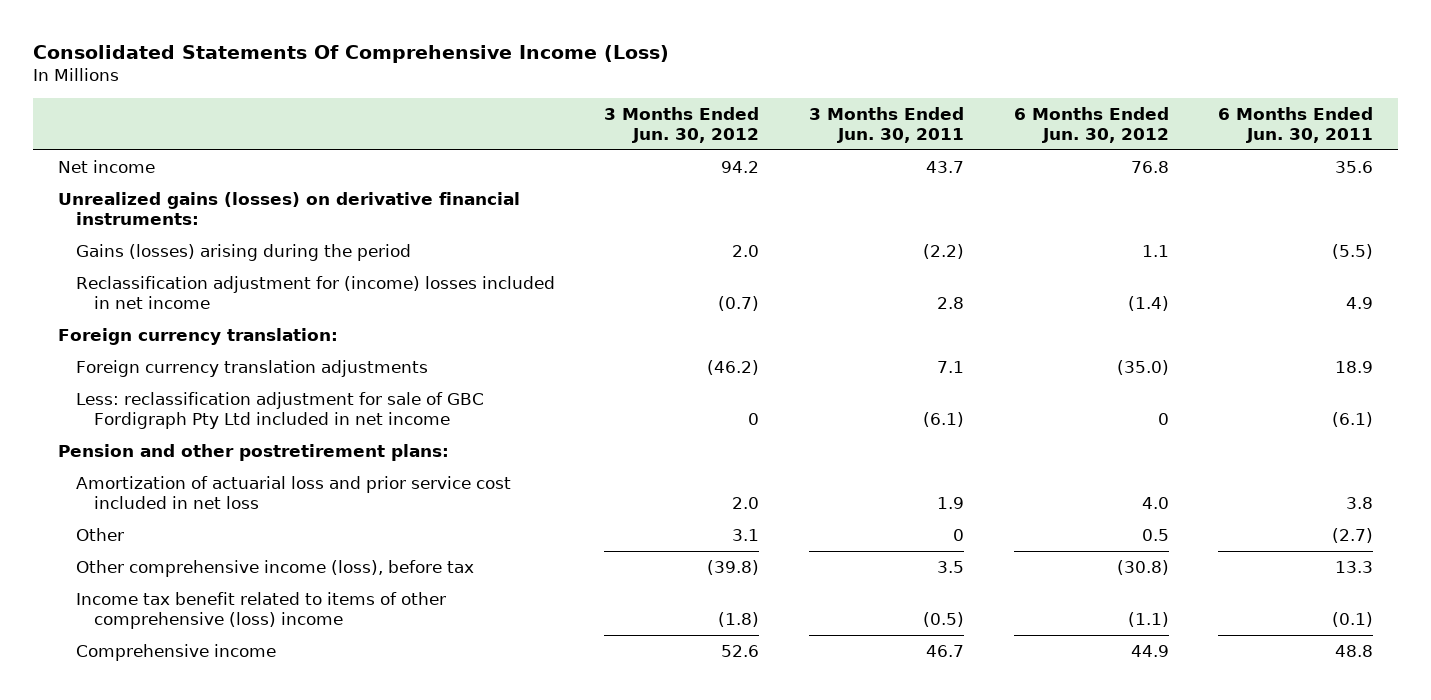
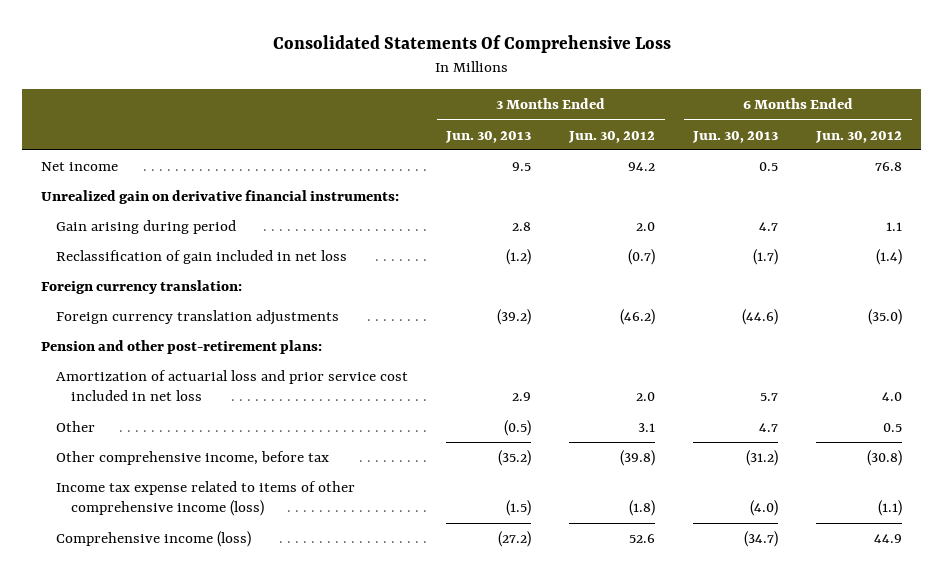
[32,44,669,63] Consolidated Statements Of Comprehensive Income (Loss) -> [272,34,671,53] Consolidated Statements Of Comprehensive Loss
[809,107,965,143] 3 Months Ended Jun. 30, 2011 -> none
[1218,107,1374,143] 6 Months Ended Jun. 30, 2011 -> none
none -> [445,130,532,143] Jun. 30, 2013
none -> [692,130,779,143] Jun. 30, 2013
[57,192,520,225] Unrealized gains (losses) on derivative financial instruments: -> [41,190,400,205] Unrealized gain on derivative financial instruments:
[75,244,411,262] Gains (losses) arising during the period -> [55,220,236,235] Gain arising during period
[75,276,555,309] Reclassification adjustment for (income) losses included in net income -> [55,250,347,265] Reclassification of gain included in net loss
[75,392,484,429] Less: reclassification adjustment for sale of GBC Fordigraph Pty Ltd included in net income -> none
[57,444,449,462] Pension and other postretirement plans: -> [41,340,323,355] Pension and other post-retirement plans:
[75,560,474,578] Other comprehensive income (loss), before tax -> [55,451,329,466] Other comprehensive income, before tax
[75,592,446,629] Income tax benefit related to items of other comprehensive (loss) income -> [55,481,355,517] Income tax expense related to items of other comprehensive income (loss)
[75,644,276,662] Comprehensive income -> [55,531,251,548] Comprehensive income (loss)

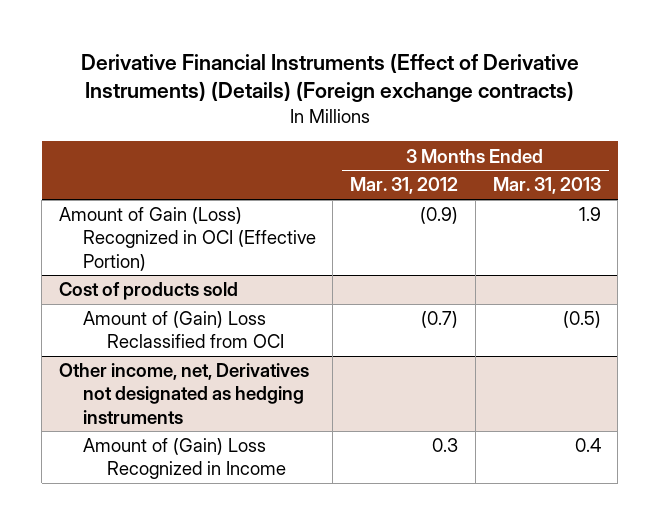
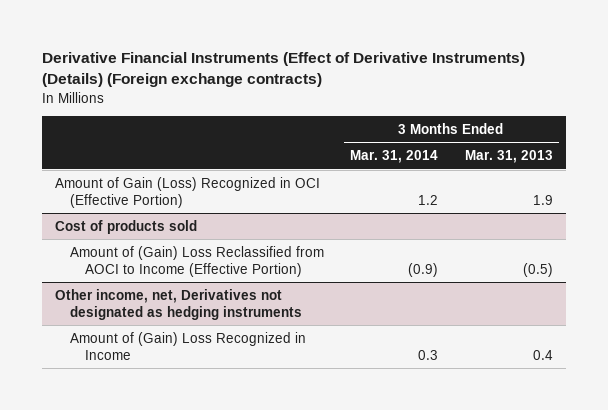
[350,177,459,195] Mar. 31, 2012 -> none
none -> [350,150,439,164] Mar. 31, 2014
[82,311,284,349] Amount of (Gain) Loss Reclassified from OCI -> [70,245,325,277] Amount of (Gain) Loss Reclassified from AOCI to Income (Effective Portion)

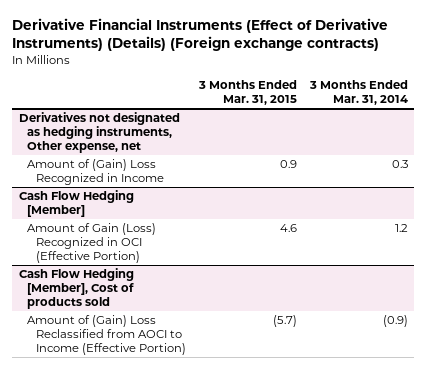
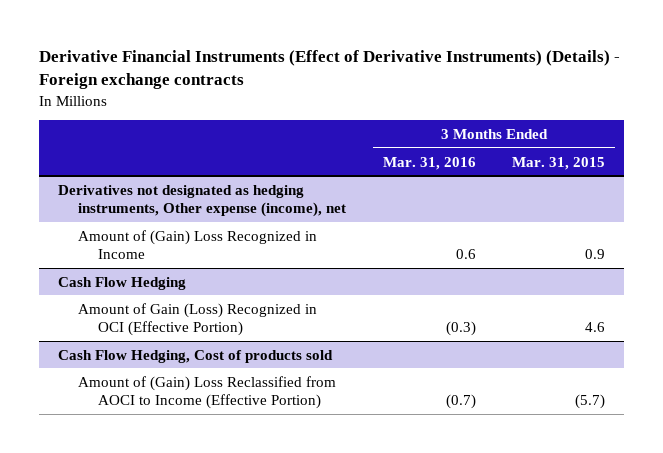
[12,18,389,52] Derivative Financial Instruments (Effect of Derivative Instruments) (Details) (Foreign exchange contracts) -> [39,50,621,90] Derivative Financial Instruments (Effect of Derivative Instruments) (Details) - Foreign exchange contracts
[308,79,408,106] 3 Months Ended Mar. 31, 2014 -> none
none -> [382,156,476,170] Mar. 31, 2016
[18,112,180,154] Derivatives not designated as hedging instruments, Other expense, net -> [57,184,346,217] Derivatives not designated as hedging instruments, Other expense (income), net
[18,190,134,218] Cash Flow Hedging [Member] -> [57,276,186,290] Cash Flow Hedging
[18,268,135,310] Cash Flow Hedging [Member], Cost of products sold -> [57,349,333,363] Cash Flow Hedging, Cost of products sold

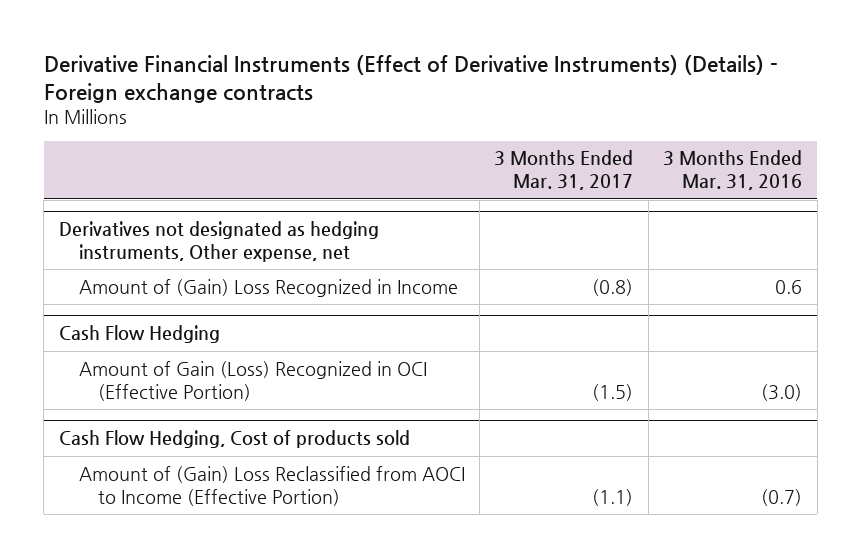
[512,156,606,170] Mar. 31, 2015 -> none
none -> [494,150,634,191] 3 Months Ended Mar. 31, 2017
[57,184,346,217] Derivatives not designated as hedging instruments, Other expense (income), net -> [58,221,379,262] Derivatives not designated as hedging instruments, Other expense, net
[445,320,476,336] (0.3) -> [761,383,803,401] (3.0)

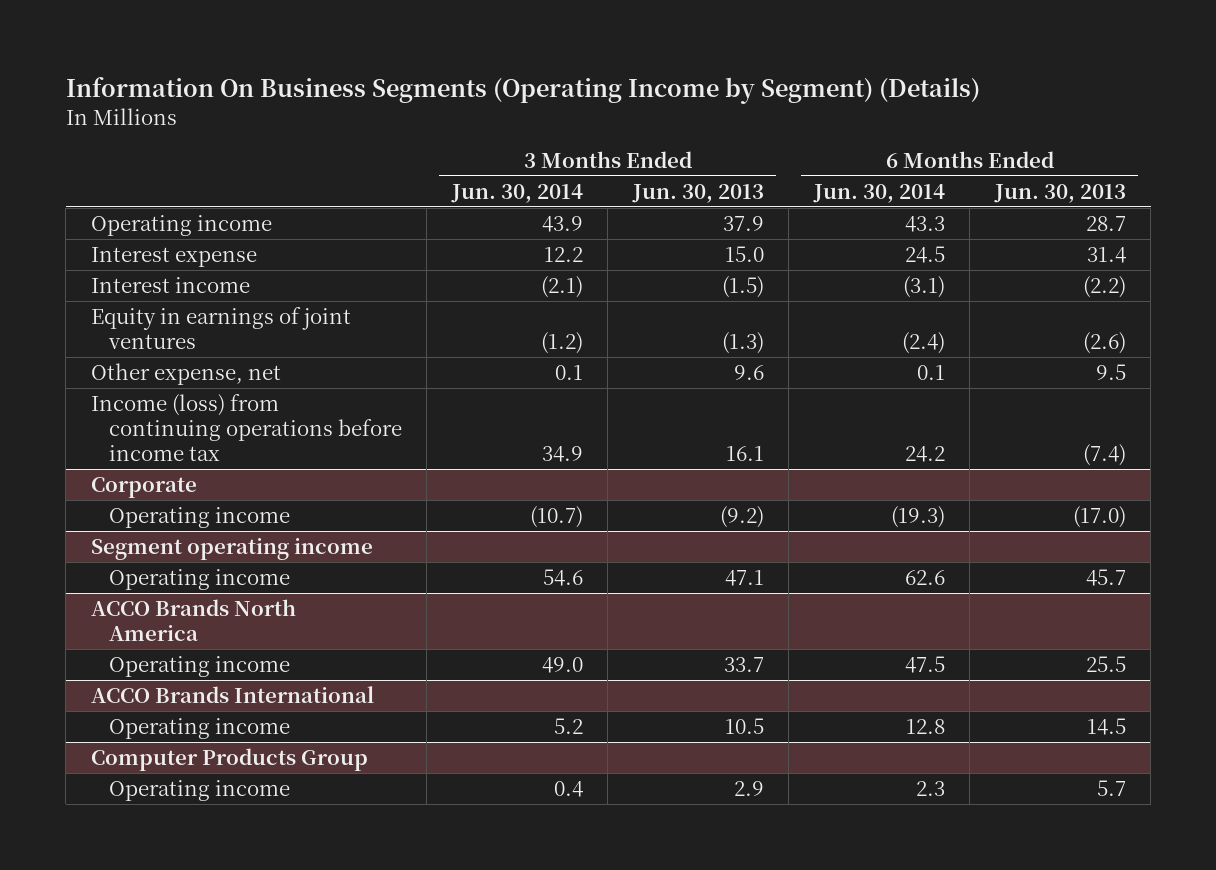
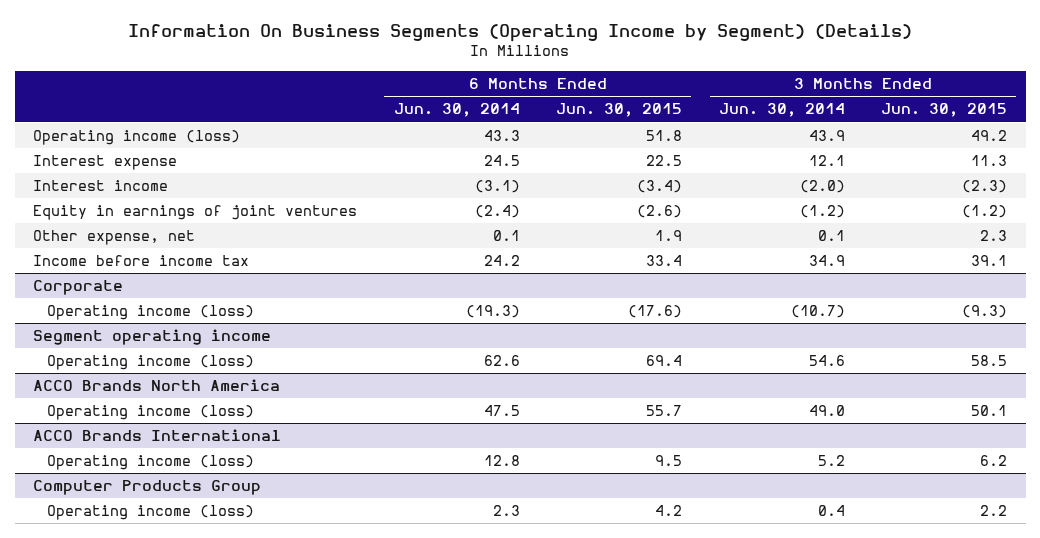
[631,183,764,203] Jun. 30, 2013 -> none
[993,183,1126,203] Jun. 30, 2013 -> none
none -> [556,103,683,118] Jun. 30, 2015
none -> [881,103,1008,118] Jun. 30, 2015
[90,214,272,236] Operating income -> [32,130,240,146] Operating income (loss)
[543,246,583,262] 12.2 -> [808,155,845,167] 12.1
[540,275,583,298] (2.1) -> [799,180,845,194] (2.0)
[90,393,402,461] Income (loss) from continuing operations before income tax -> [32,255,249,267] Income before income tax
[108,506,290,528] Operating income -> [47,305,255,321] Operating income (loss)
[108,568,290,590] Operating income -> [47,355,255,371] Operating income (loss)
[108,655,290,677] Operating income -> [47,405,255,421] Operating income (loss)
[108,717,290,739] Operating income -> [47,455,255,471] Operating income (loss)
[108,779,290,801] Operating income -> [47,505,255,521] Operating income (loss)

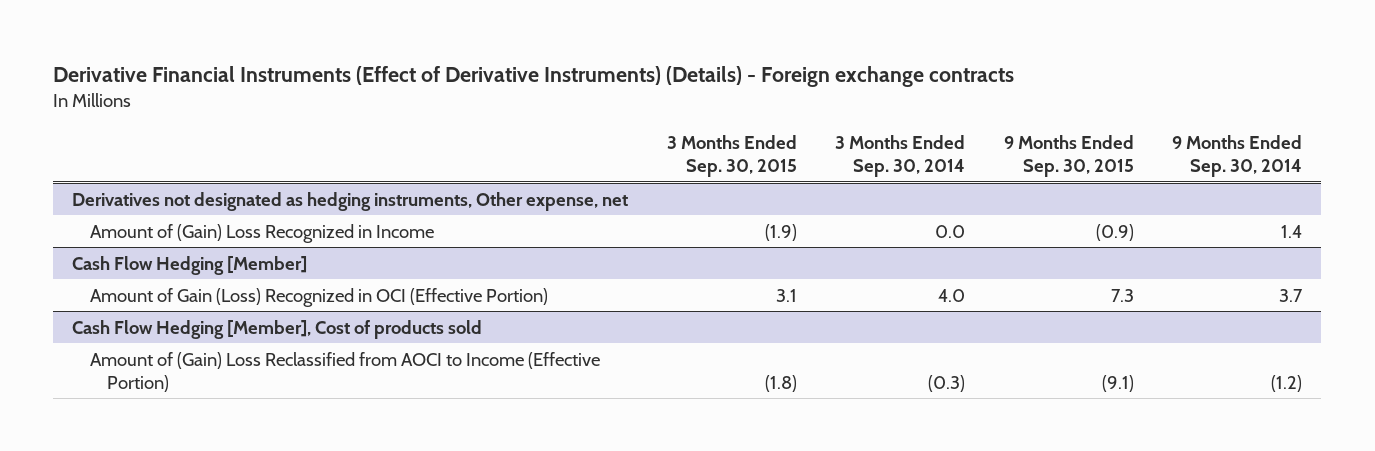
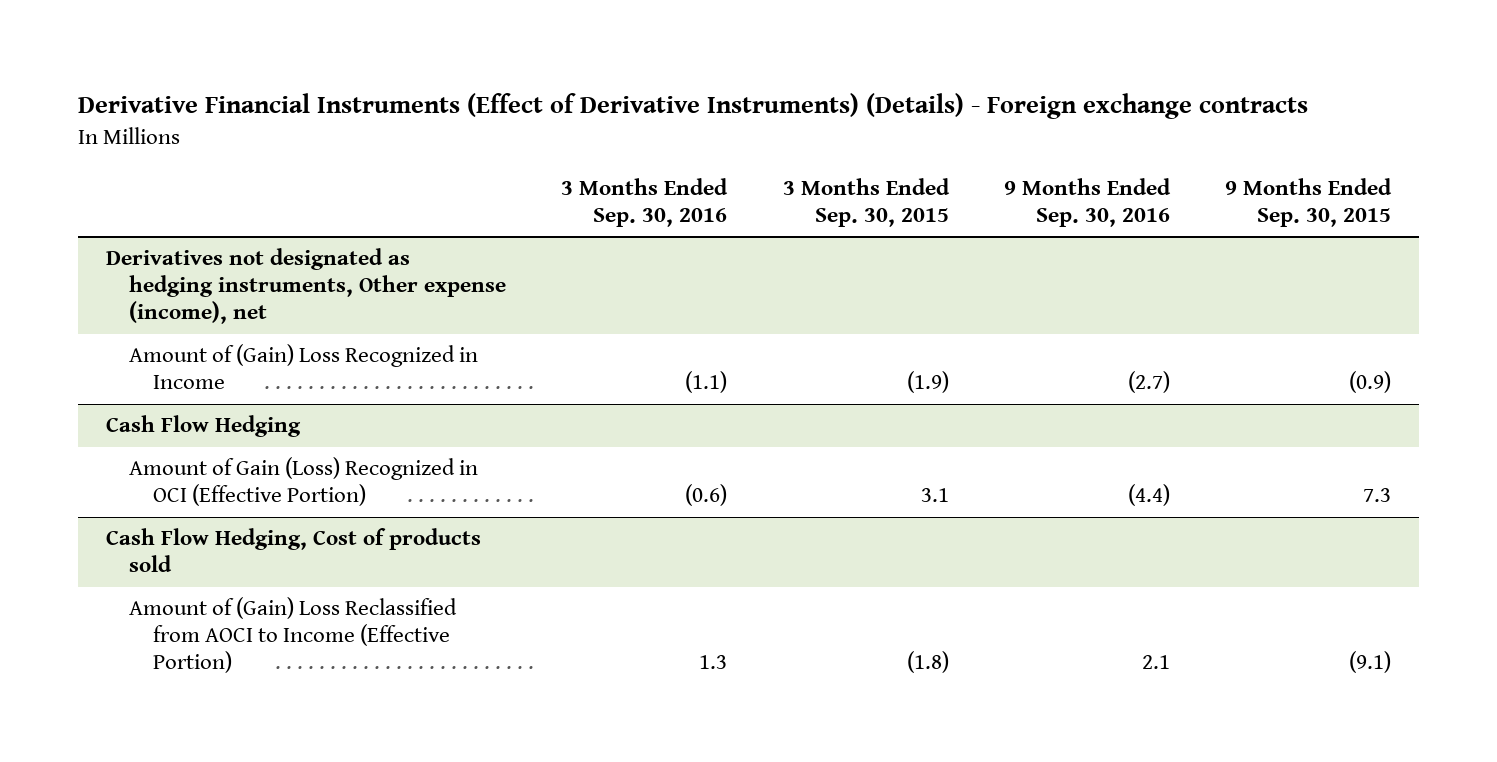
[835,134,966,178] 3 Months Ended Sep. 30, 2014 -> none
[1172,134,1303,178] 9 Months Ended Sep. 30, 2014 -> none
none -> [561,178,729,228] 3 Months Ended Sep. 30, 2016
none -> [1004,178,1172,228] 9 Months Ended Sep. 30, 2016
[72,191,629,211] Derivatives not designated as hedging instruments, Other expense, net -> [105,248,507,325] Derivatives not designated as hedging instruments, Other expense (income), net
[72,255,308,275] Cash Flow Hedging [Member] -> [105,415,301,438] Cash Flow Hedging
[72,319,483,339] Cash Flow Hedging [Member], Cost of products sold -> [105,528,481,573] Cash Flow Hedging, Cost of products sold

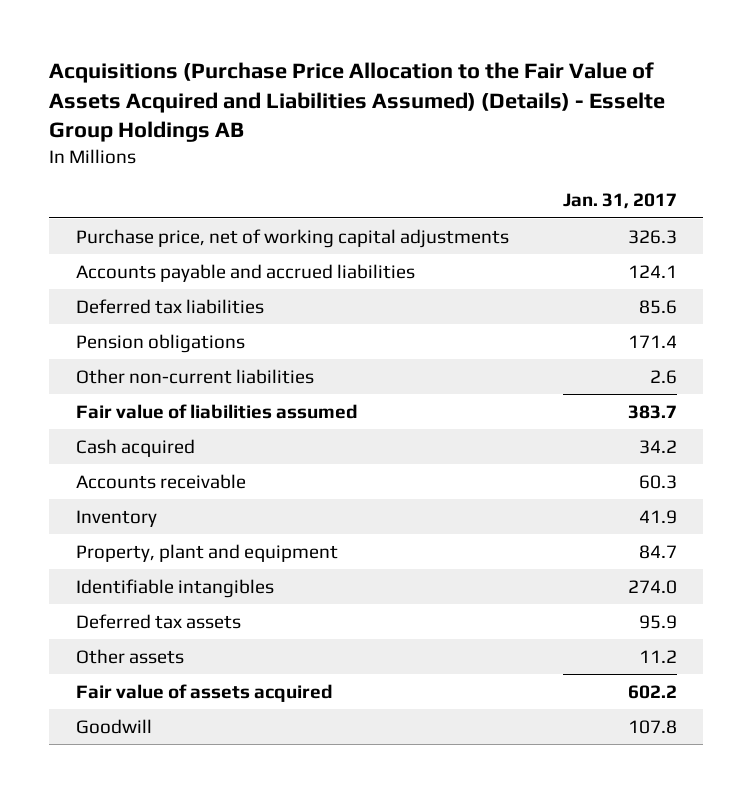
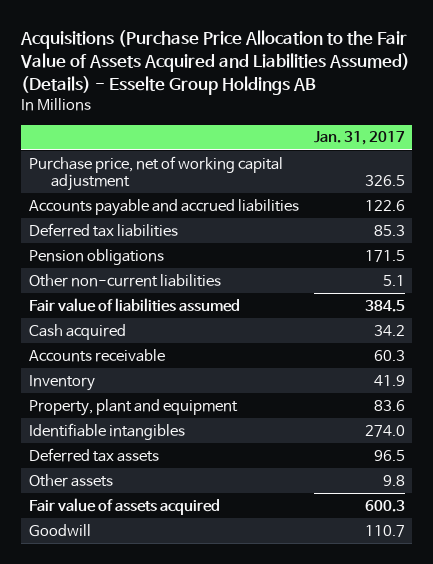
[75,228,509,248] Purchase price, net of working capital adjustments -> [28,155,283,192] Purchase price, net of working capital adjustment
[627,229,677,244] 326.3 -> [364,175,405,187] 326.5
[627,264,677,278] 124.1 -> [364,199,405,211] 122.6
[638,299,677,314] 85.6 -> [373,224,405,236] 85.3
[627,334,677,348] 171.4 -> [364,249,405,262] 171.5
[649,369,677,384] 2.6 -> [382,274,405,286] 5.1
[627,404,677,419] 383.7 -> [364,299,405,312] 384.5
[638,544,677,559] 84.7 -> [373,399,405,411] 83.6
[638,614,677,629] 95.9 -> [373,449,405,461] 96.5
[638,649,677,663] 11.2 -> [382,474,405,486] 9.8
[627,684,677,699] 602.2 -> [364,499,405,512] 600.3
[627,719,677,734] 107.8 -> [364,524,405,537] 110.7

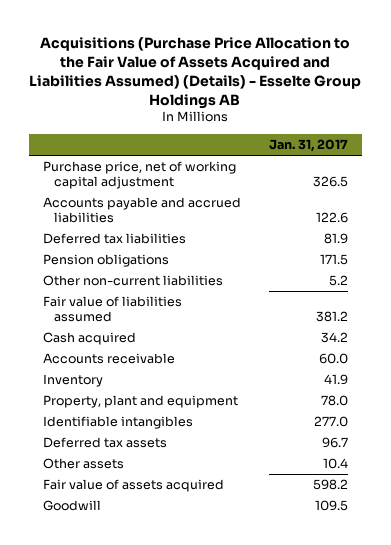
[373,224,405,236] 85.3 -> [323,233,348,245] 81.9
[382,274,405,286] 5.1 -> [328,275,348,287] 5.2
[364,299,405,312] 384.5 -> [315,311,348,323] 381.2
[373,349,405,361] 60.3 -> [318,353,348,365] 60.0
[373,399,405,411] 83.6 -> [320,395,348,407] 78.0
[364,424,405,437] 274.0 -> [313,416,348,428] 277.0
[373,449,405,461] 96.5 -> [321,437,348,449] 96.7
[382,474,405,486] 9.8 -> [322,458,348,470] 10.4
[364,499,405,512] 600.3 -> [312,479,348,491] 598.2
[364,524,405,537] 110.7 -> [314,500,348,512] 109.5

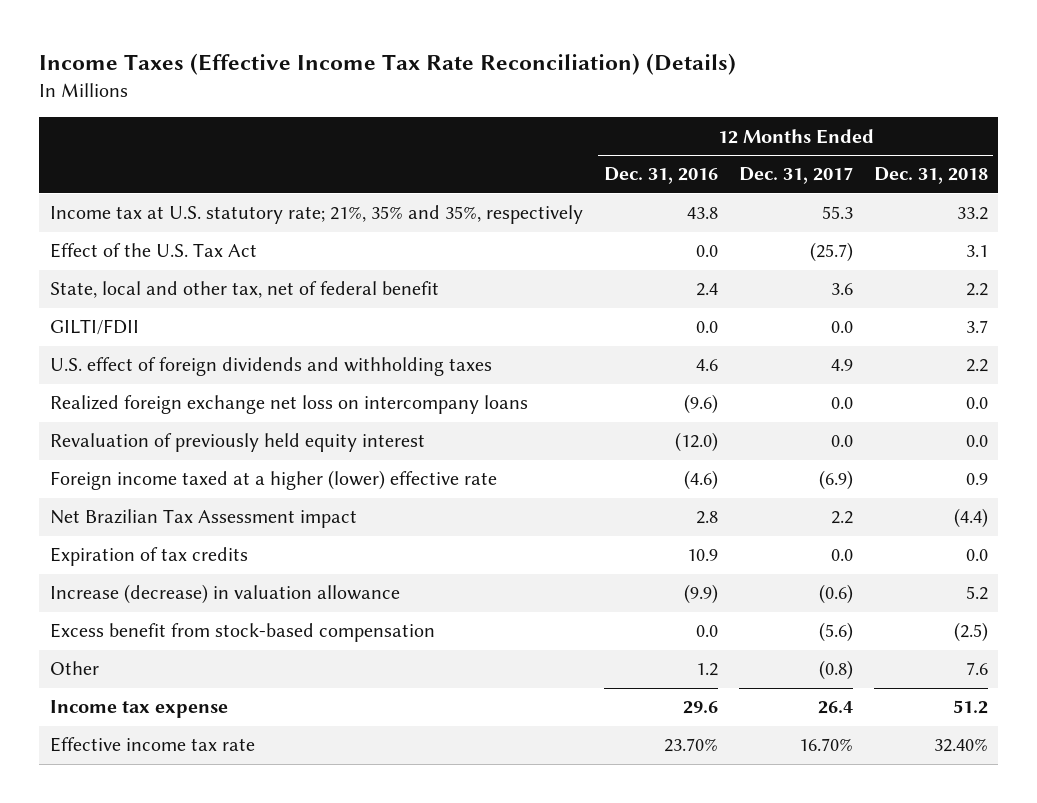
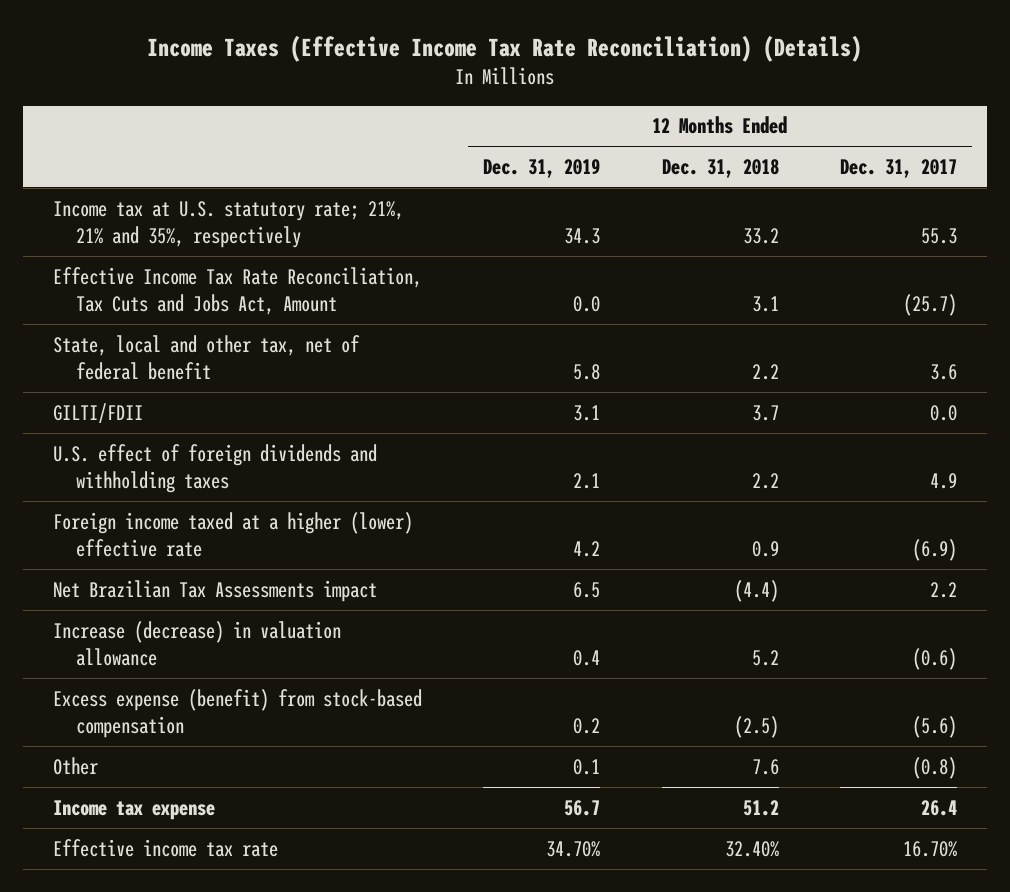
[603,167,718,185] Dec. 31, 2016 -> none
none -> [483,158,601,178] Dec. 31, 2019
[49,205,583,225] Income tax at U.S. statutory rate; 21%, 35% and 35%, respectively -> [53,200,405,249] Income tax at U.S. statutory rate; 21%, 21% and 35%, respectively
[49,243,257,259] Effect of the U.S. Tax Act -> [53,266,423,316] Effective Income Tax Rate Reconciliation, Tax Cuts and Jobs Act, Amount
[49,395,528,415] Realized foreign exchange net loss on intercompany loans -> none
[49,433,425,453] Revaluation of previously held equity interest -> none
[49,547,248,567] Expiration of tax credits -> none
[49,509,357,529] Net Brazilian Tax Assessment impact -> [53,579,378,602] Net Brazilian Tax Assessments impact
[49,623,435,643] Excess benefit from stock-based compensation -> [53,688,423,739] Excess expense (benefit) from stock-based compensation

